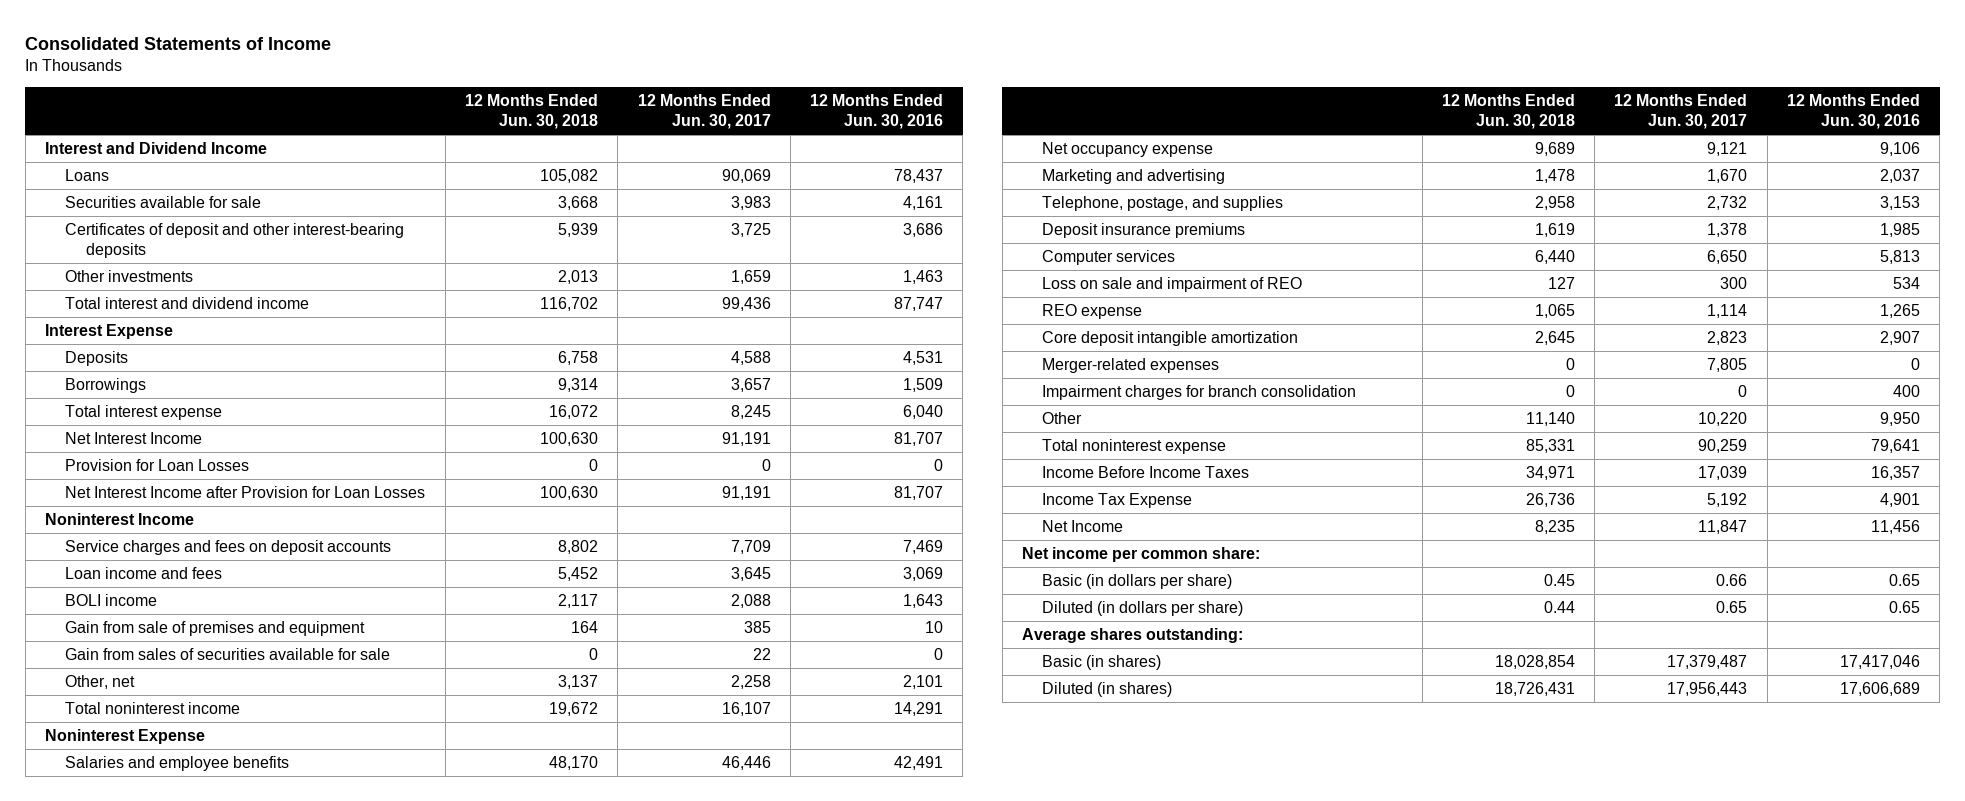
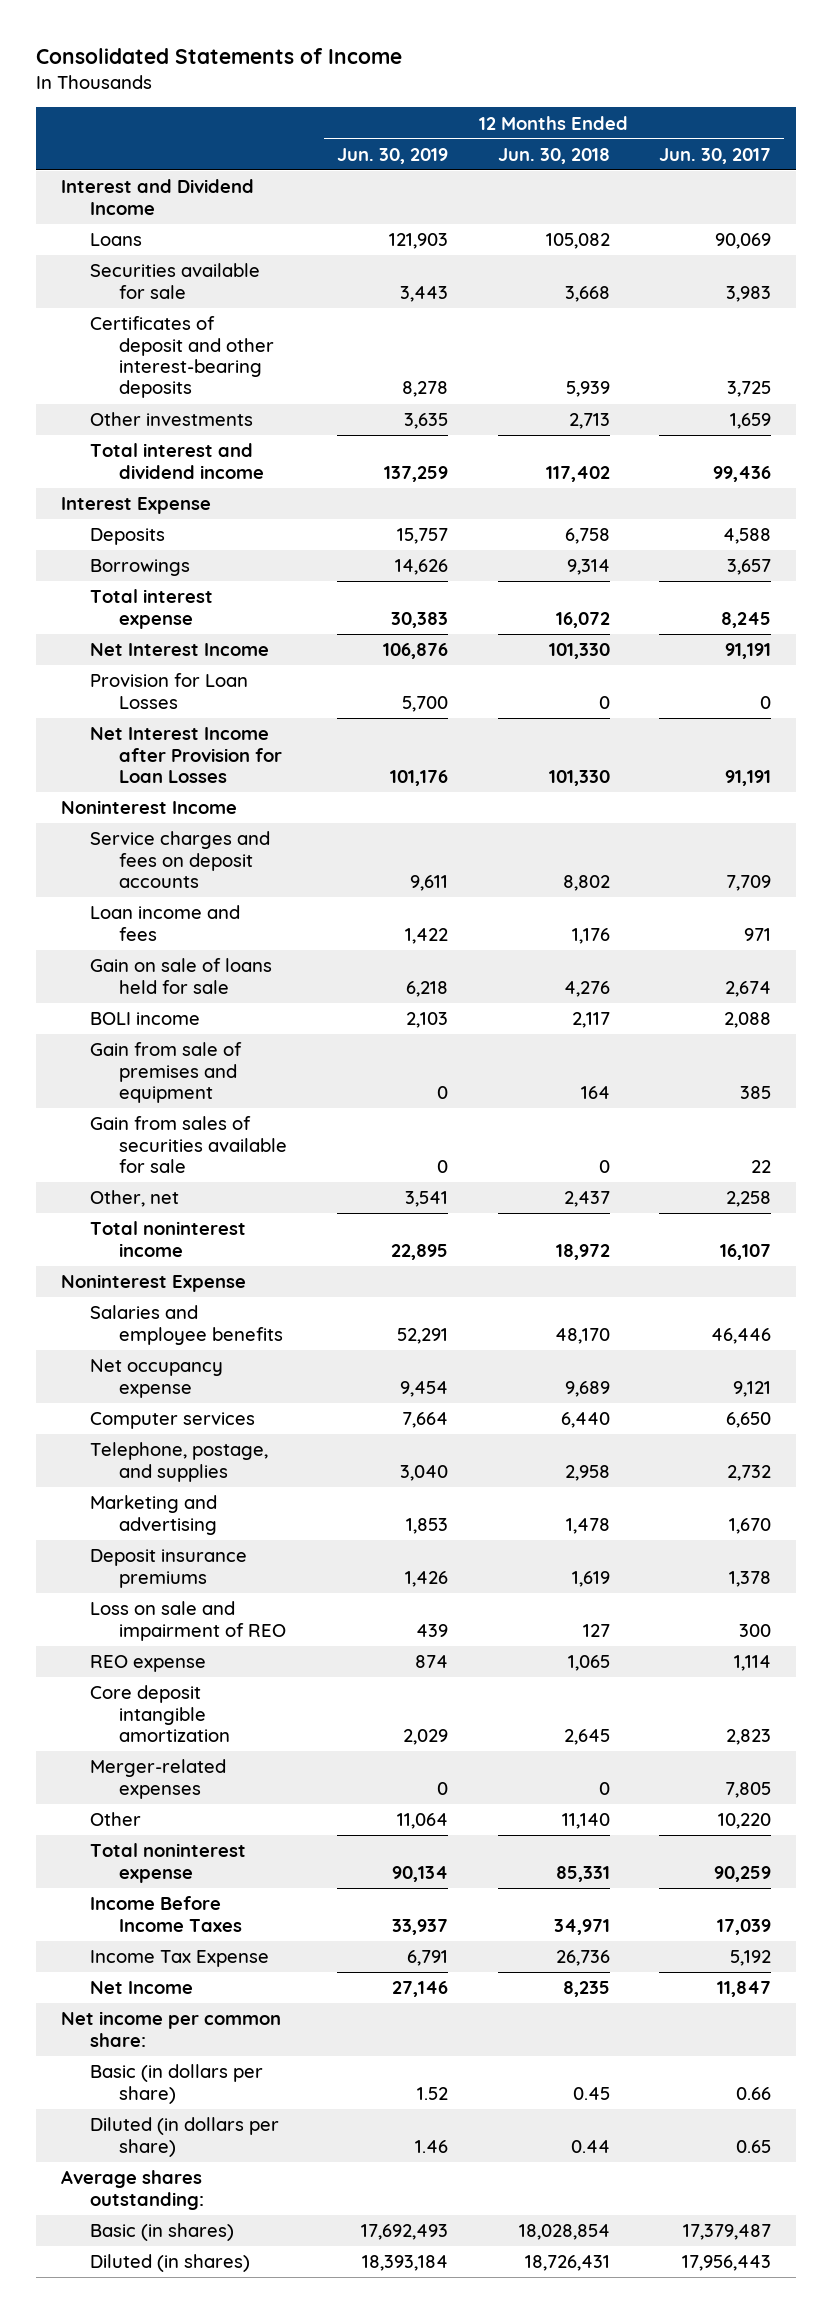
[810,94,944,130] 12 Months Ended Jun. 30, 2016 -> none
none -> [336,147,448,164] Jun. 30, 2019
[557,270,598,285] 2,013 -> [568,413,610,430] 2,713
[539,297,598,312] 116,702 -> [545,465,610,482] 117,402
[539,432,598,447] 100,630 -> [548,643,610,660] 101,330
[539,486,598,501] 100,630 -> [548,769,610,786] 101,330
[557,567,598,582] 5,452 -> [571,927,610,944] 1,176
[730,567,771,582] 3,645 -> [744,927,772,941] 971
none -> [89,958,272,994] Gain on sale of loans held for sale
[557,675,598,690] 3,137 -> [563,1191,610,1208] 2,437
[548,702,598,717] 19,672 -> [555,1243,610,1260] 18,972
[1042,250,1176,266] Computer services -> [89,1412,255,1430] Computer services
[1042,169,1226,185] Marketing and advertising -> [89,1495,217,1535] Marketing and advertising
[1042,385,1357,401] Impairment charges for branch consolidation -> none

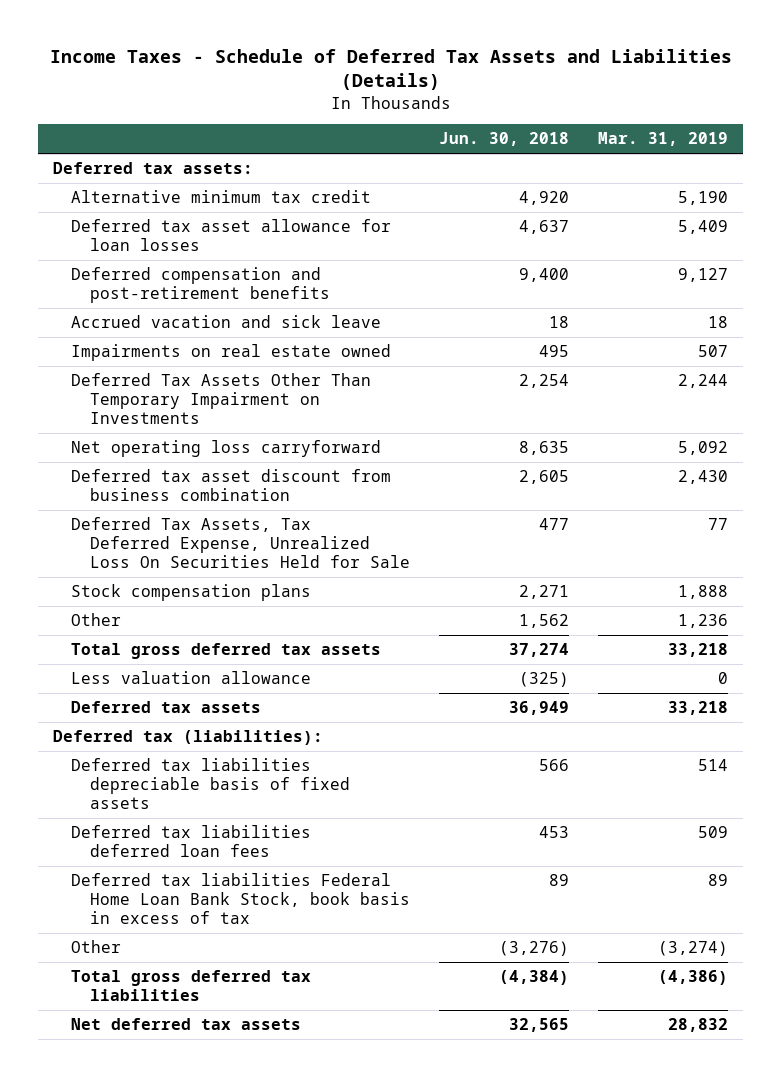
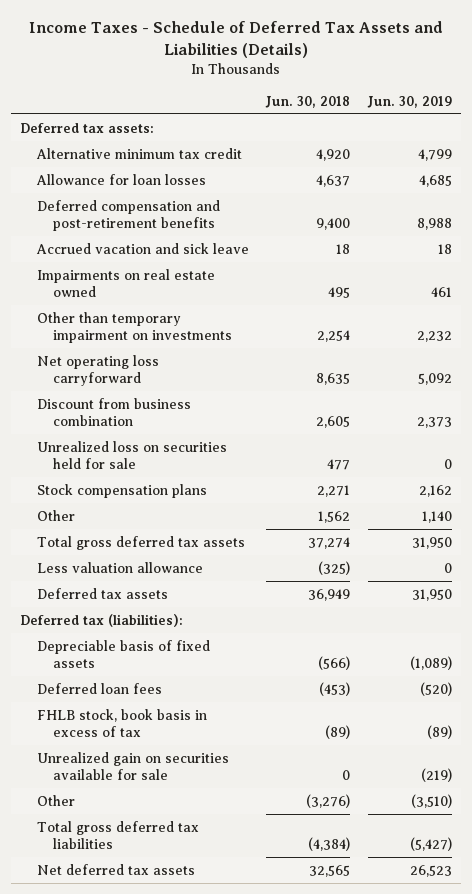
[598,132,729,147] Mar. 31, 2019 -> none
none -> [367,95,453,108] Jun. 30, 2019
[71,219,392,251] Deferred tax asset allowance for loan losses -> [35,173,206,185] Allowance for loan losses
[71,373,372,424] Deferred Tax Assets Other Than Temporary Impairment on Investments -> [36,311,233,344] Other than temporary impairment on investments
[71,469,392,501] Deferred tax asset discount from business combination -> [36,397,191,427] Discount from business combination
[71,517,411,568] Deferred Tax Assets, Tax Deferred Expense, Unrealized Loss On Securities Held for Sale -> [36,440,227,470] Unrealized loss on securities held for sale
[71,758,351,809] Deferred tax liabilities depreciable basis of fixed assets -> [36,639,210,669] Depreciable basis of fixed assets
[539,759,570,772] 566 -> [318,656,351,671] (566)
[71,825,312,857] Deferred tax liabilities deferred loan fees -> [36,682,162,694] Deferred loan fees
[539,826,570,839] 453 -> [319,681,351,696] (453)
[71,873,411,924] Deferred tax liabilities Federal Home Loan Bank Stock, book basis in excess of tax -> [36,708,207,738] FHLB stock, book basis in excess of tax
[549,874,570,887] 89 -> [325,725,351,740] (89)
none -> [36,751,229,781] Unrealized gain on securities available for sale

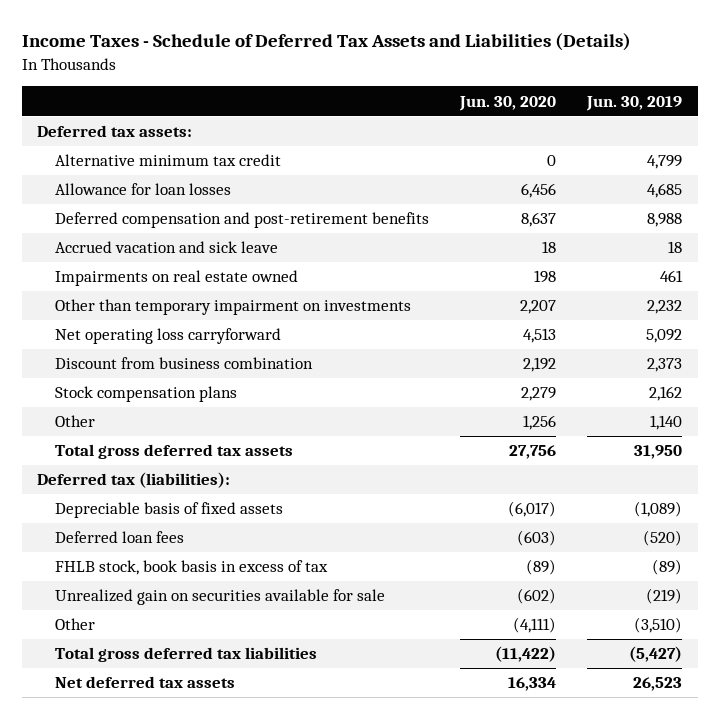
[265,95,351,108] Jun. 30, 2018 -> none
none -> [459,95,557,111] Jun. 30, 2020
[36,440,227,470] Unrealized loss on securities held for sale -> none
[36,561,203,573] Less valuation allowance -> none
[36,587,168,599] Deferred tax assets -> none

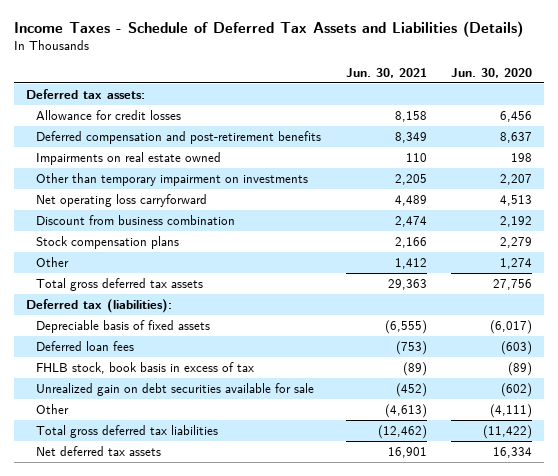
[586,95,683,111] Jun. 30, 2019 -> none
none -> [345,67,427,78] Jun. 30, 2021
[54,154,281,167] Alternative minimum tax credit -> none
[54,183,231,196] Allowance for loan losses -> [36,109,182,120] Allowance for credit losses
[54,241,278,254] Accrued vacation and sick leave -> none
[523,415,557,431] 1,256 -> [499,257,532,269] 1,274
[54,589,385,606] Unrealized gain on securities available for sale -> [36,382,315,396] Unrealized gain on debt securities available for sale

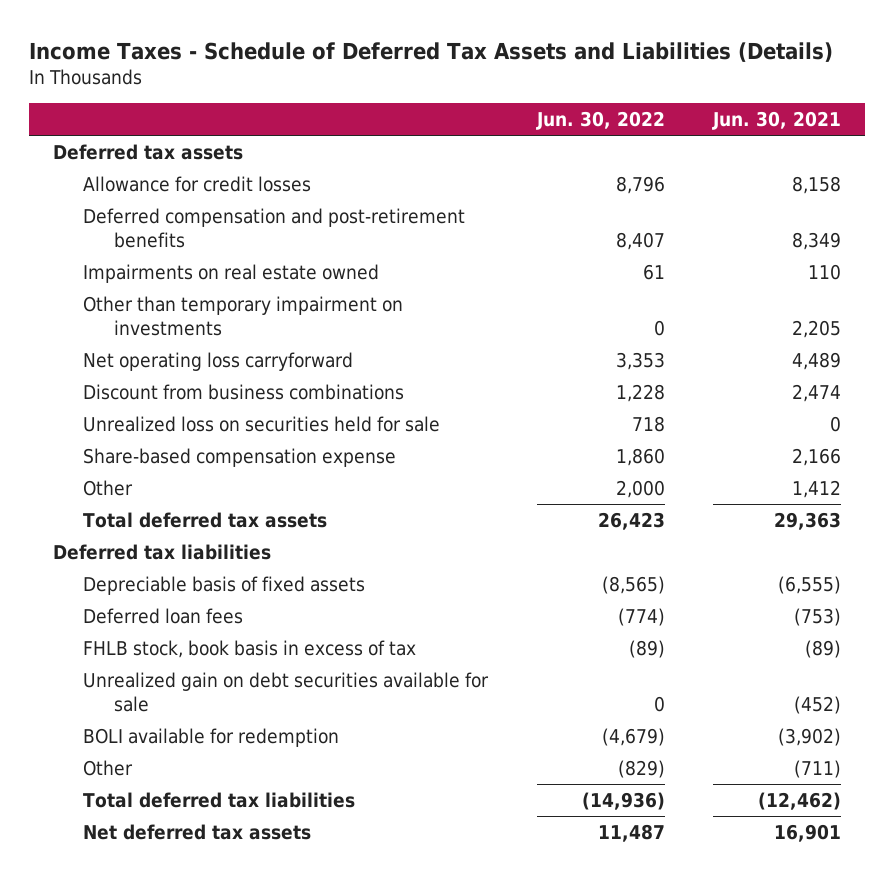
[450,67,532,78] Jun. 30, 2020 -> none
none -> [535,111,665,131] Jun. 30, 2022
[25,88,145,99] Deferred tax assets: -> [53,143,244,160] Deferred tax assets
[36,214,236,225] Discount from business combination -> [83,383,405,400] Discount from business combinations
none -> [83,415,441,432] Unrealized loss on securities held for sale
[36,235,180,249] Stock compensation plans -> [83,447,397,467] Share-based compensation expense
[36,277,204,291] Total gross deferred tax assets -> [83,511,328,528] Total deferred tax assets
[25,298,172,313] Deferred tax (liabilities): -> [53,543,272,560] Deferred tax liabilities
none -> [83,727,340,747] BOLI available for redemption
[384,403,427,418] (4,613) -> [793,759,841,778] (711)
[36,424,219,438] Total gross deferred tax liabilities -> [83,791,356,808] Total deferred tax liabilities

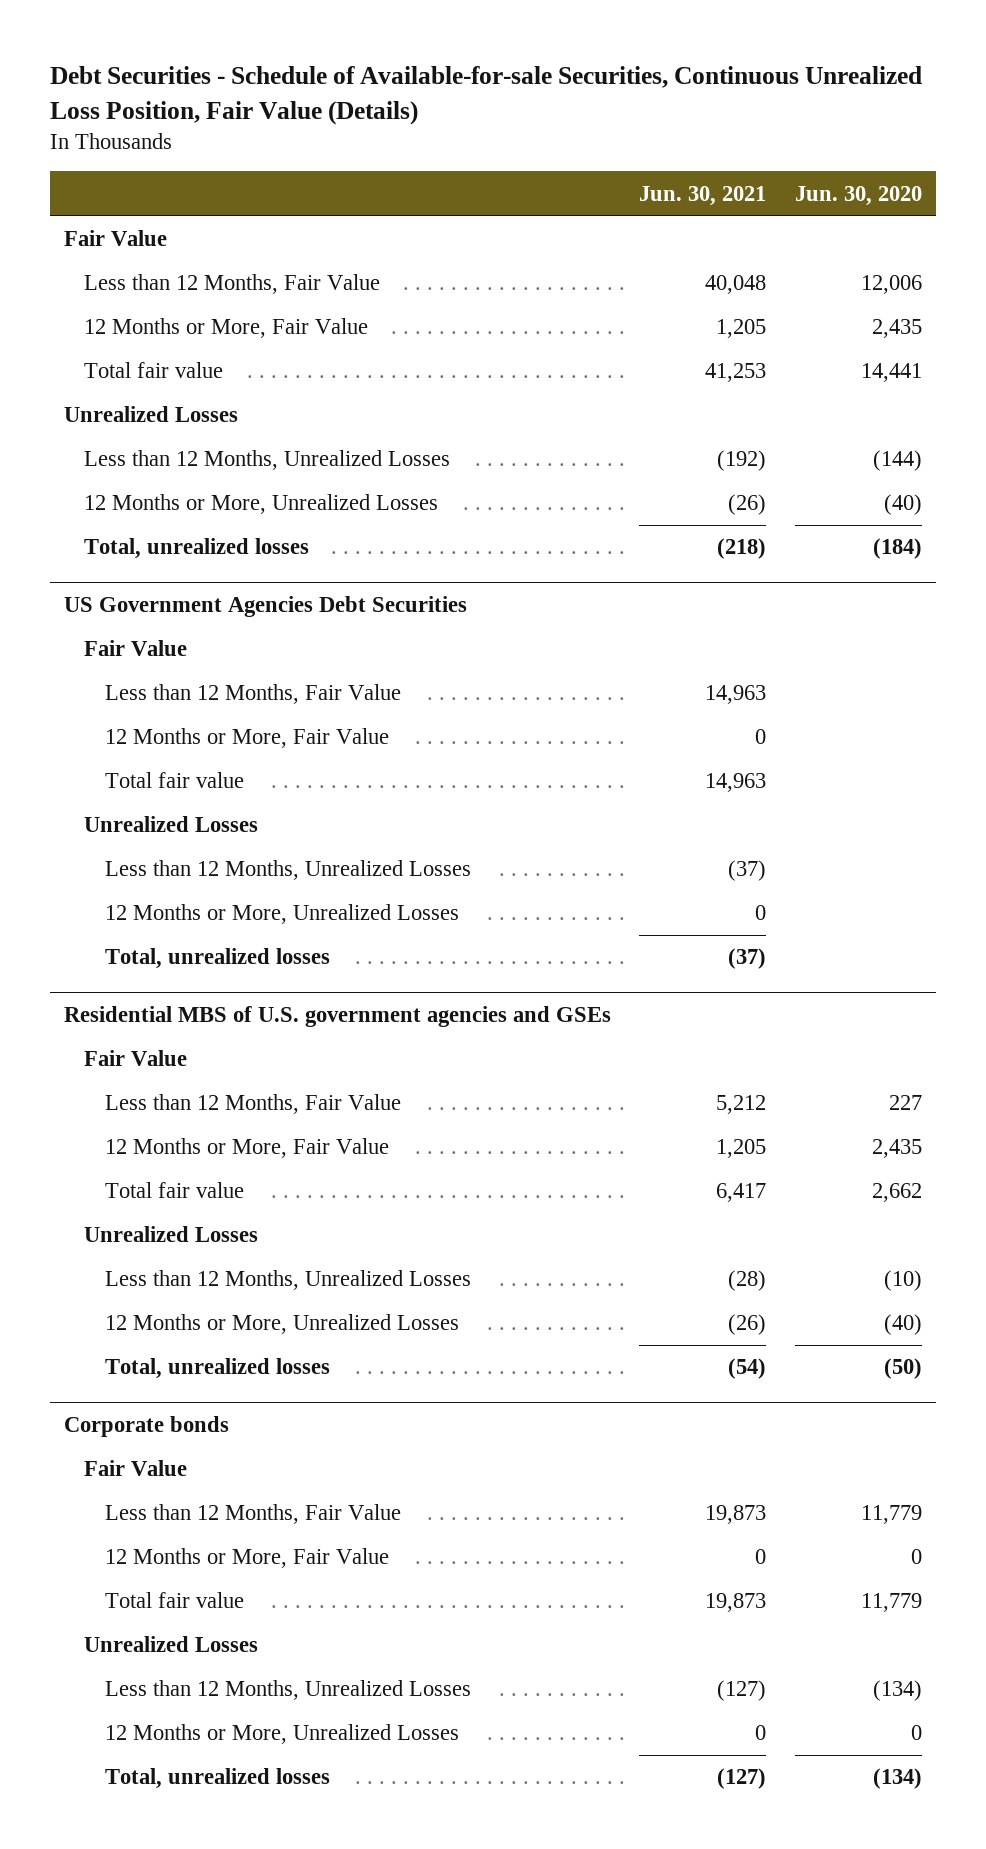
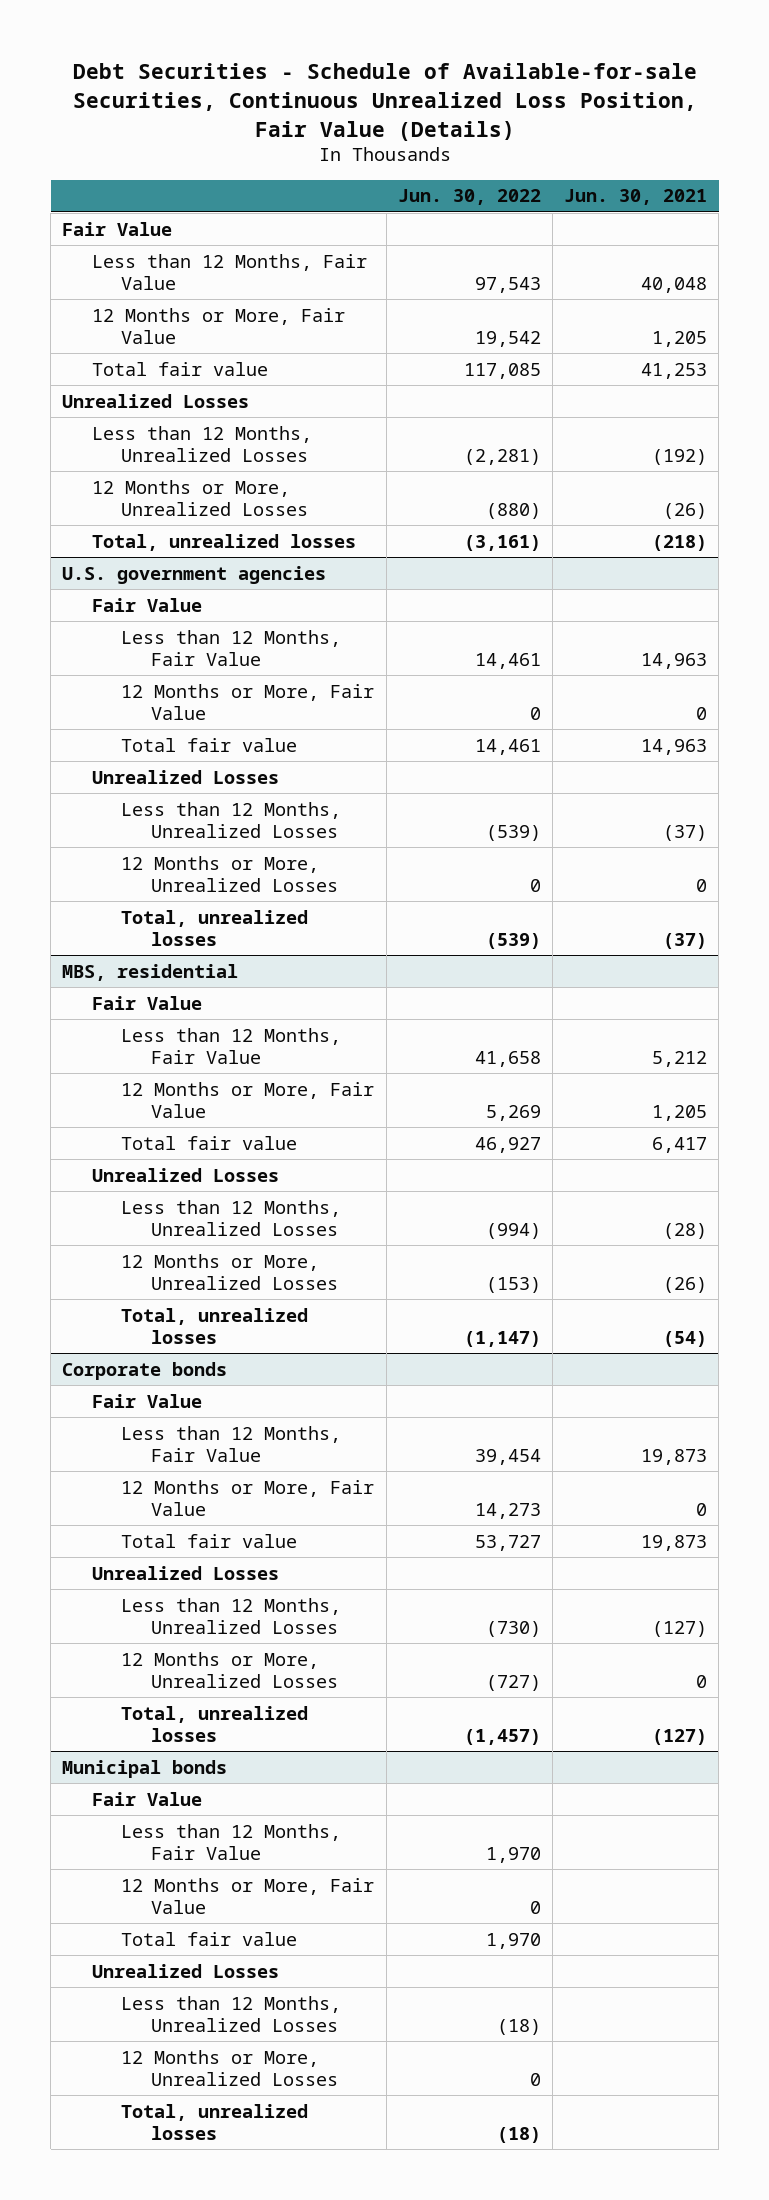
[794,185,922,206] Jun. 30, 2020 -> none
none -> [397,189,541,206] Jun. 30, 2022
[63,596,467,618] US Government Agencies Debt Securities -> [62,565,327,584] U.S. government agencies
[63,1006,611,1028] Residential MBS of U.S. government agencies and GSEs -> [62,963,239,981] MBS, residential
none -> [62,1759,228,1778] Municipal bonds
none -> [91,1791,202,1806] Fair Value
none -> [121,1823,342,1860] Less than 12 Months, Fair Value
none -> [121,1877,375,1914] 12 Months or More, Fair Value
none -> [121,1931,298,1946] Total fair value
none -> [91,1963,279,1978] Unrealized Losses
none -> [121,1995,342,2032] Less than 12 Months, Unrealized Losses
none -> [121,2049,338,2086] 12 Months or More, Unrealized Losses
none -> [121,2103,309,2140] Total, unrealized losses

